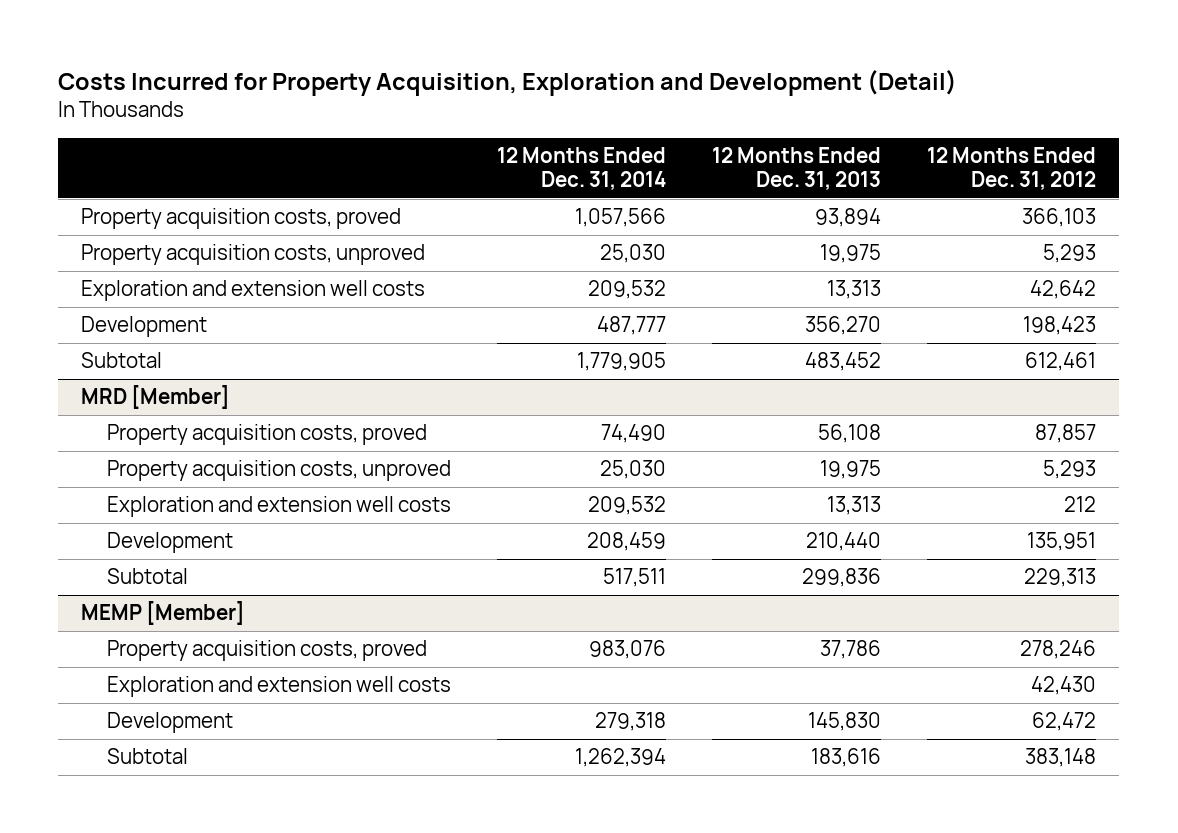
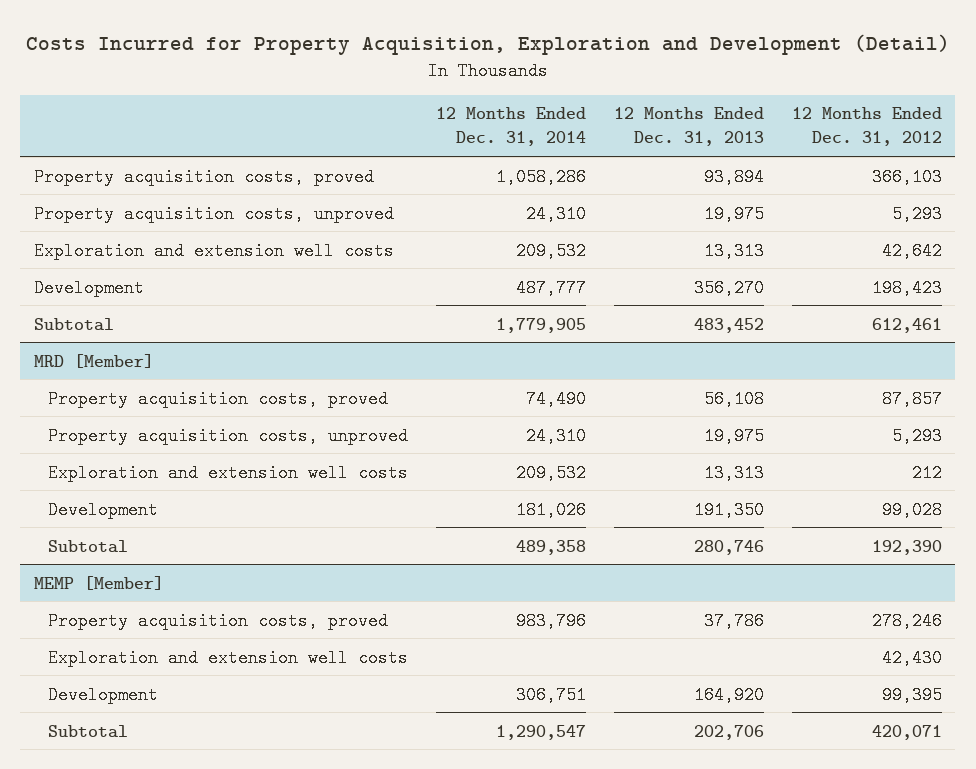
[575,208,667,228] 1,057,566 -> [496,167,587,186] 1,058,286
[600,244,667,264] 25,030 -> [526,204,587,223] 24,310
[600,460,667,480] 25,030 -> [526,426,587,445] 24,310
[587,532,667,552] 208,459 -> [516,500,587,519] 181,026
[806,532,882,552] 210,440 -> [693,500,764,519] 191,350
[1027,532,1097,552] 135,951 -> [881,500,942,519] 99,028
[603,568,667,588] 517,511 -> [516,539,587,555] 489,358
[802,568,882,588] 299,836 -> [693,539,764,555] 280,746
[1024,568,1097,588] 229,313 -> [871,539,942,555] 192,390
[589,640,667,660] 983,076 -> [516,611,587,630] 983,796
[595,712,667,732] 279,318 -> [516,685,587,704] 306,751
[808,712,882,732] 145,830 -> [693,685,764,704] 164,920
[1032,712,1097,732] 62,472 -> [881,685,942,704] 99,395
[575,748,667,768] 1,262,394 -> [496,724,587,740] 1,290,547
[811,748,882,768] 183,616 -> [693,724,764,740] 202,706
[1025,748,1097,768] 383,148 -> [871,724,942,740] 420,071

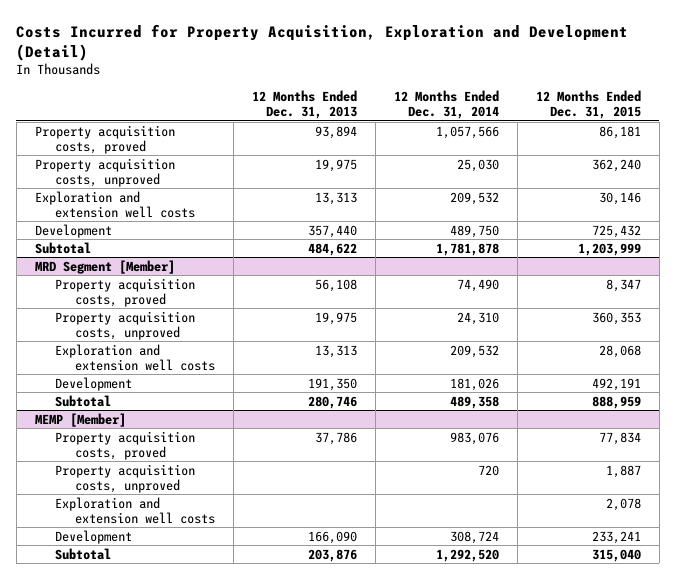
[791,107,942,147] 12 Months Ended Dec. 31, 2012 -> none
none -> [535,90,641,120] 12 Months Ended Dec. 31, 2015
[496,167,587,186] 1,058,286 -> [436,125,500,139] 1,057,566
[526,204,587,223] 24,310 -> [457,158,500,172] 25,030
[516,278,587,297] 487,777 -> [450,224,500,238] 489,750
[693,278,764,297] 356,270 -> [308,224,358,238] 357,440
[496,317,587,333] 1,779,905 -> [436,242,500,256] 1,781,878
[693,317,764,333] 483,452 -> [308,242,358,256] 484,622
[34,353,155,368] MRD [Member] -> [34,259,175,274] MRD Segment [Member]
[516,611,587,630] 983,796 -> [450,431,500,445] 983,076
none -> [55,463,196,493] Property acquisition costs, unproved
[516,685,587,704] 306,751 -> [450,530,500,544] 308,724
[693,685,764,704] 164,920 -> [308,530,358,544] 166,090
[496,724,587,740] 1,290,547 -> [436,548,500,562] 1,292,520
[693,724,764,740] 202,706 -> [308,548,358,562] 203,876

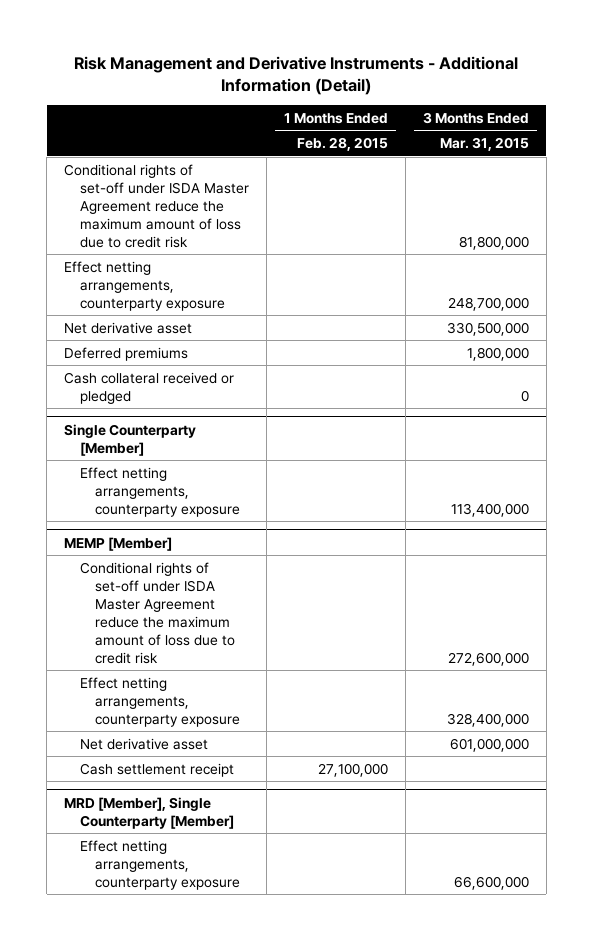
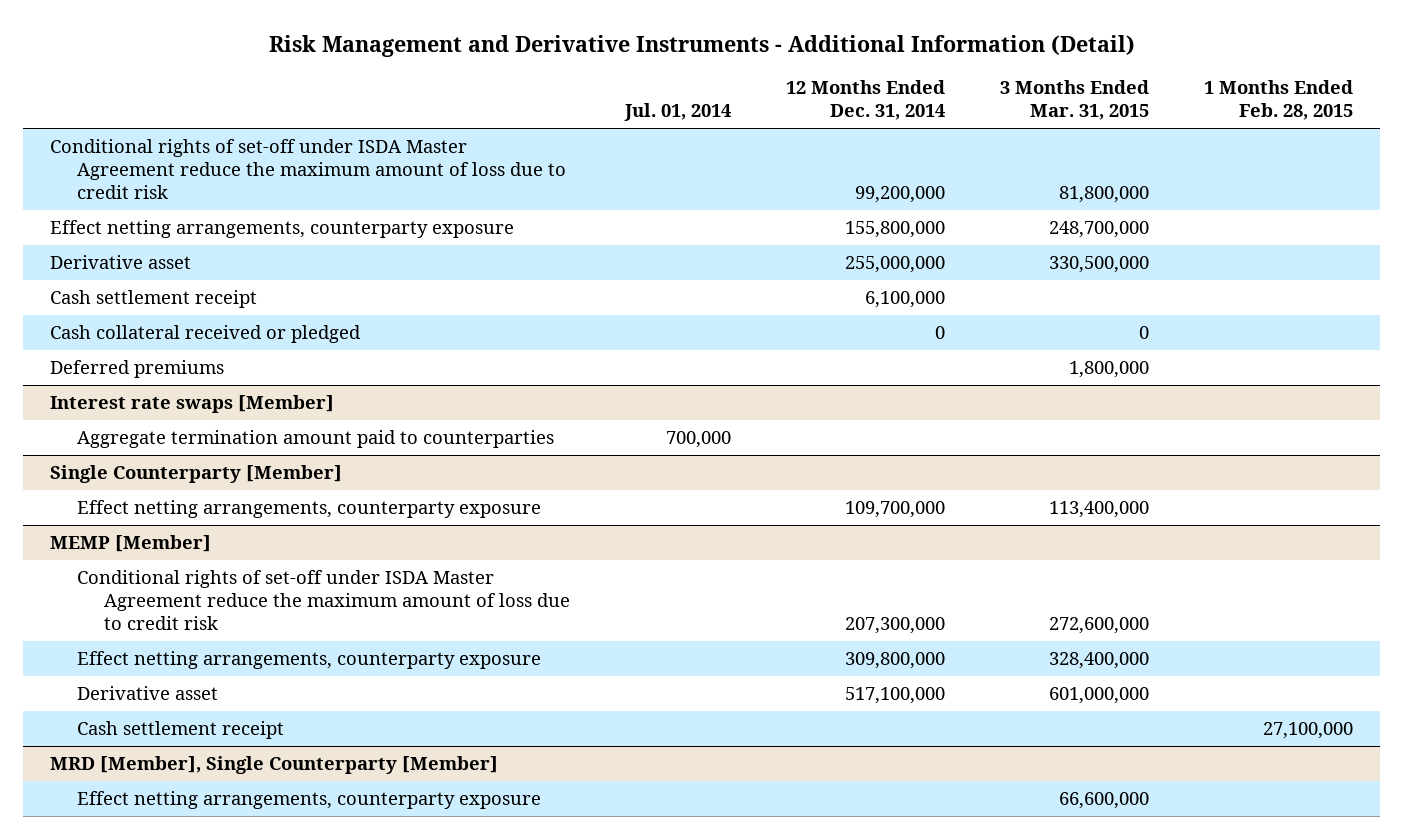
none -> [623,103,731,122] Jul. 01, 2014
none -> [785,80,945,121] 12 Months Ended Dec. 31, 2014
[64,321,193,334] Net derivative asset -> [50,254,192,269] Derivative asset
none -> [50,289,258,308] Cash settlement receipt
[64,346,189,361] Deferred premiums -> [50,359,225,378] Deferred premiums
none -> [50,394,335,413] Interest rate swaps [Member]
none -> [77,429,555,448] Aggregate termination amount paid to counterparties
[79,737,208,750] Net derivative asset -> [77,685,219,700] Derivative asset

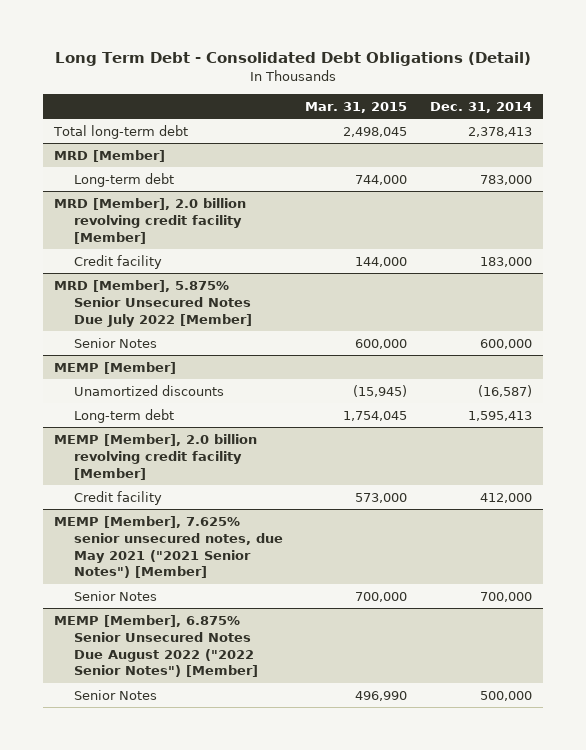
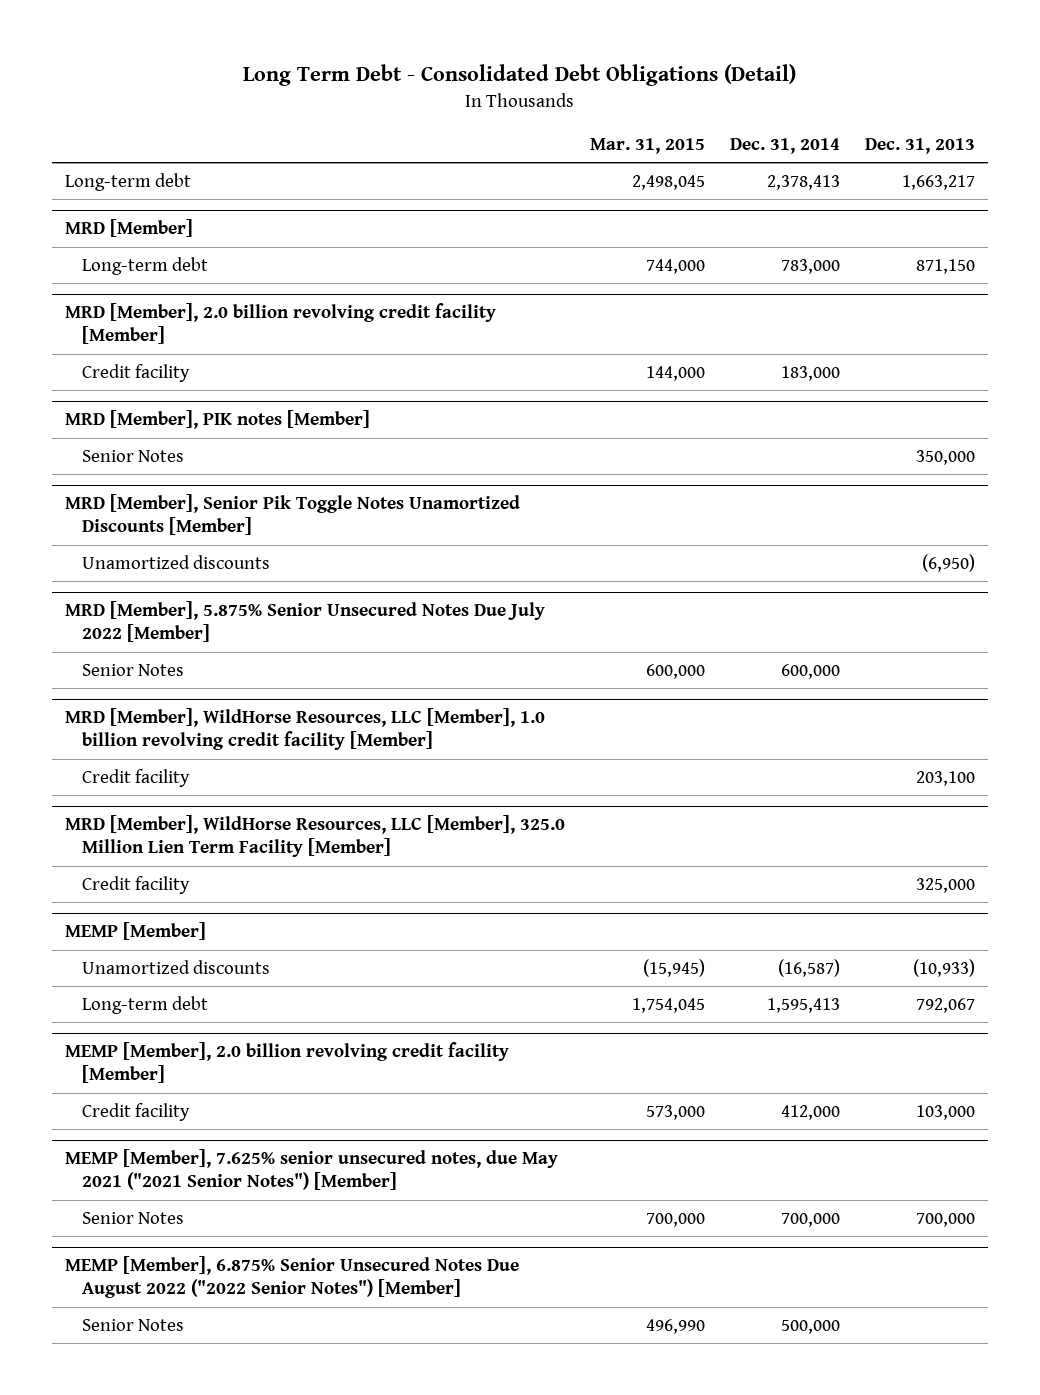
none -> [865,137,976,154] Dec. 31, 2013
[53,124,189,139] Total long-term debt -> [64,173,191,192] Long-term debt
none -> [64,410,370,430] MRD [Member], PIK notes [Member]
none -> [82,450,185,463] Senior Notes
none -> [64,494,520,536] MRD [Member], Senior Pik Toggle Notes Unamortized Discounts [Member]
none -> [82,555,271,570] Unamortized discounts
none -> [64,708,545,751] MRD [Member], WildHorse Resources, LLC [Member], 1.0 billion revolving credit facility [Member]
none -> [82,769,191,788] Credit facility
none -> [64,815,565,858] MRD [Member], WildHorse Resources, LLC [Member], 325.0 Million Lien Term Facility [Member]
none -> [82,876,191,895] Credit facility

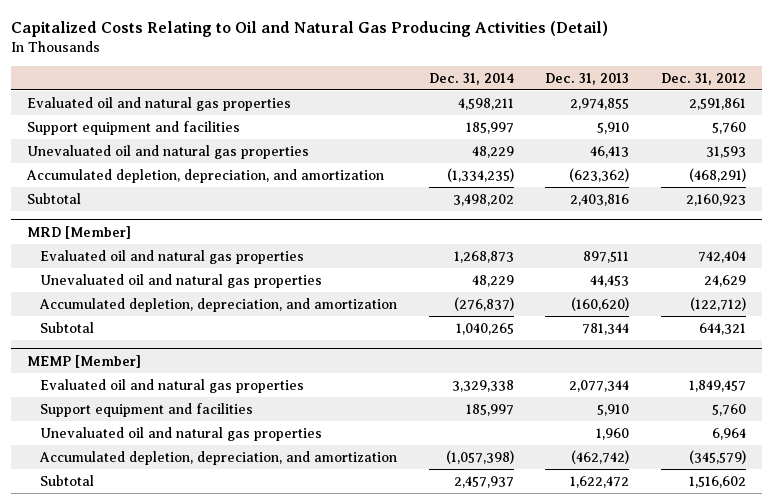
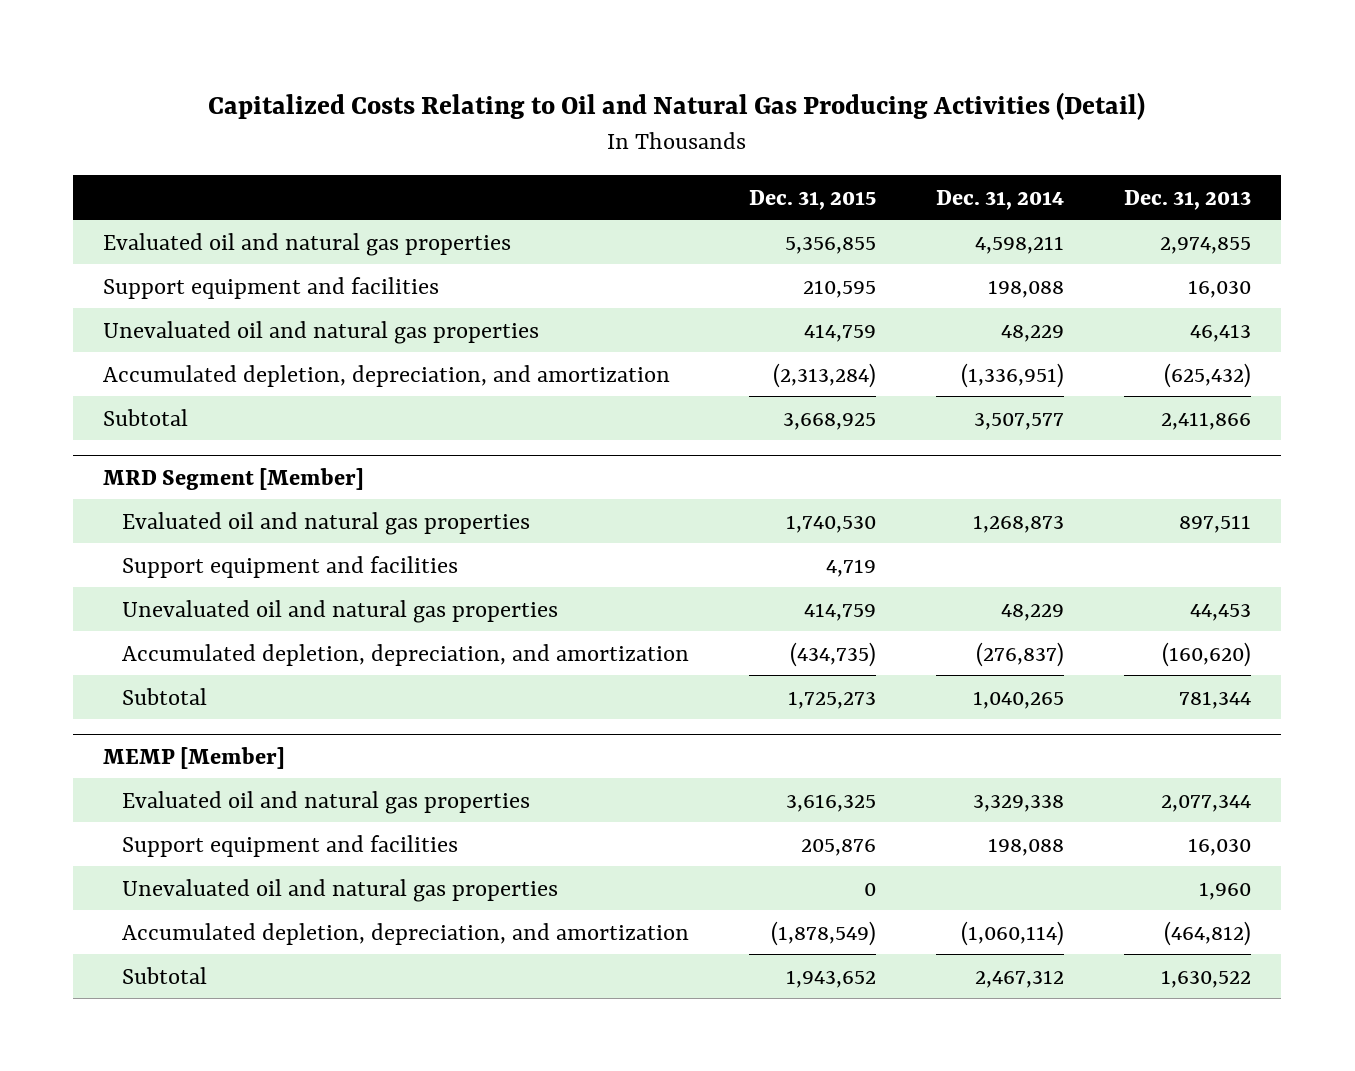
[661,72,747,85] Dec. 31, 2012 -> none
none -> [749,189,877,210] Dec. 31, 2015
[465,122,514,135] 185,997 -> [988,279,1065,298] 198,088
[597,122,630,135] 5,910 -> [1188,279,1252,298] 16,030
[446,168,514,183] (1,334,235) -> [961,362,1065,388] (1,336,951)
[569,168,630,183] (623,362) -> [1164,362,1252,388] (625,432)
[452,194,514,207] 3,498,202 -> [974,412,1065,430] 3,507,577
[570,194,630,207] 2,403,816 -> [1161,411,1252,430] 2,411,866
[27,225,132,239] MRD [Member] -> [103,467,365,490] MRD Segment [Member]
none -> [122,555,459,578] Support equipment and facilities
[465,404,514,417] 185,997 -> [988,837,1065,856] 198,088
[597,404,630,417] 5,910 -> [1188,837,1252,856] 16,030
[445,450,514,465] (1,057,398) -> [961,920,1065,946] (1,060,114)
[571,450,630,465] (462,742) -> [1164,920,1252,946] (464,812)
[453,476,514,489] 2,457,937 -> [975,969,1065,988] 2,467,312
[570,476,630,489] 1,622,472 -> [1161,969,1252,988] 1,630,522

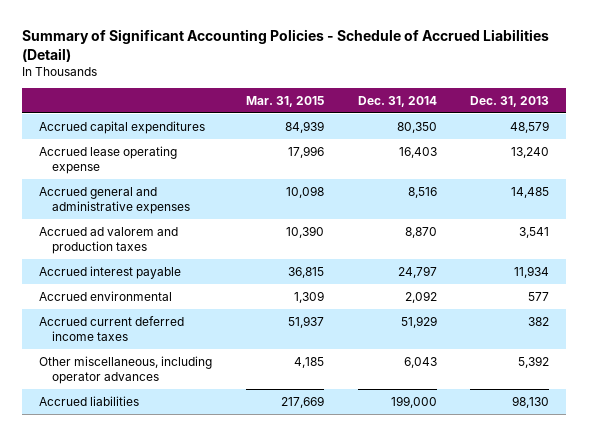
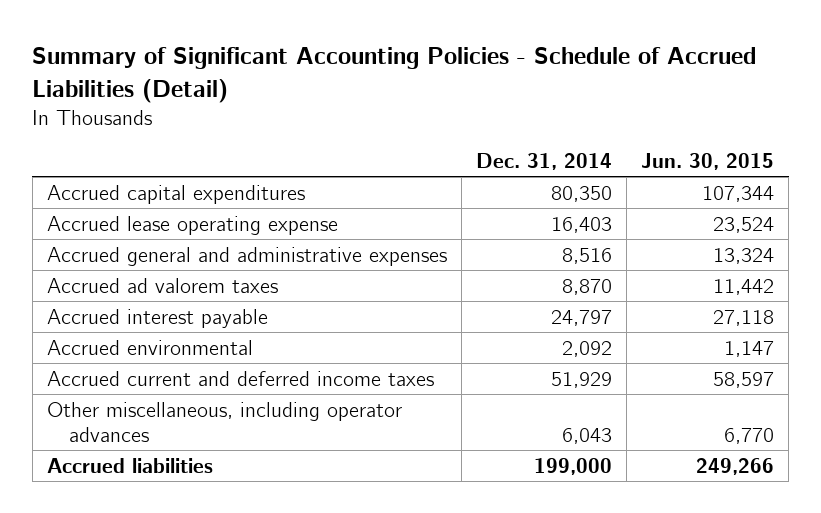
[245,96,324,108] Mar. 31, 2015 -> none
[470,96,550,108] Dec. 31, 2013 -> none
none -> [641,153,775,171] Jun. 30, 2015
[39,226,179,255] Accrued ad valorem and production taxes -> [46,277,278,293] Accrued ad valorem taxes
[39,315,185,342] Accrued current deferred income taxes -> [46,370,434,386] Accrued current and deferred income taxes

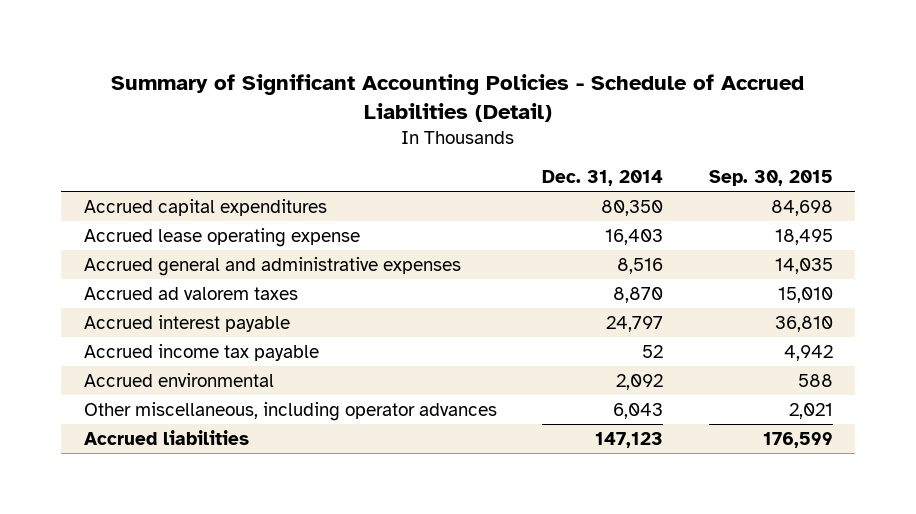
[641,153,775,171] Jun. 30, 2015 -> none
none -> [708,170,833,187] Sep. 30, 2015
none -> [83,343,319,361] Accrued income tax payable
[46,370,434,386] Accrued current and deferred income taxes -> none
[534,457,613,475] 199,000 -> [595,431,664,448] 147,123

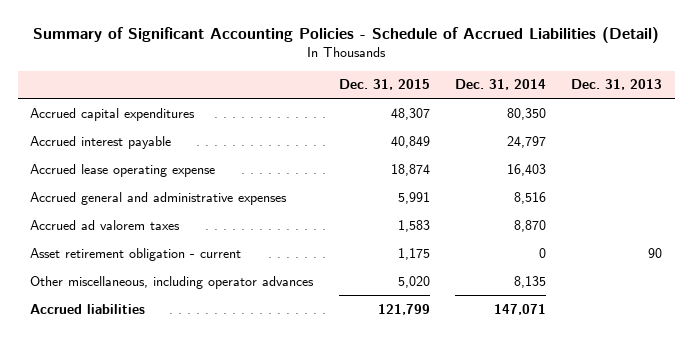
[708,170,833,187] Sep. 30, 2015 -> none
none -> [338,79,430,91] Dec. 31, 2015
none -> [571,79,663,91] Dec. 31, 2013
[83,314,290,332] Accrued interest payable -> [30,135,172,149] Accrued interest payable
[83,343,319,361] Accrued income tax payable -> none
[83,372,274,387] Accrued environmental -> none
none -> [30,247,242,261] Asset retirement obligation - current
[613,402,664,419] 6,043 -> [514,275,547,288] 8,135
[595,431,664,448] 147,123 -> [494,303,547,315] 147,071

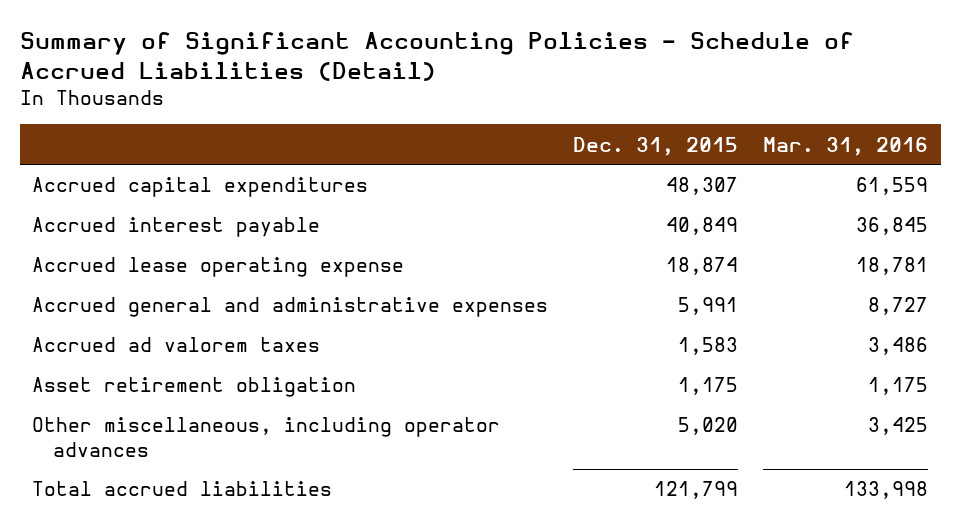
[455,79,547,91] Dec. 31, 2014 -> none
[571,79,663,91] Dec. 31, 2013 -> none
none -> [763,136,929,156] Mar. 31, 2016
[30,247,242,261] Asset retirement obligation - current -> [32,377,357,398] Asset retirement obligation
[30,303,146,314] Accrued liabilities -> [32,481,333,497] Total accrued liabilities

